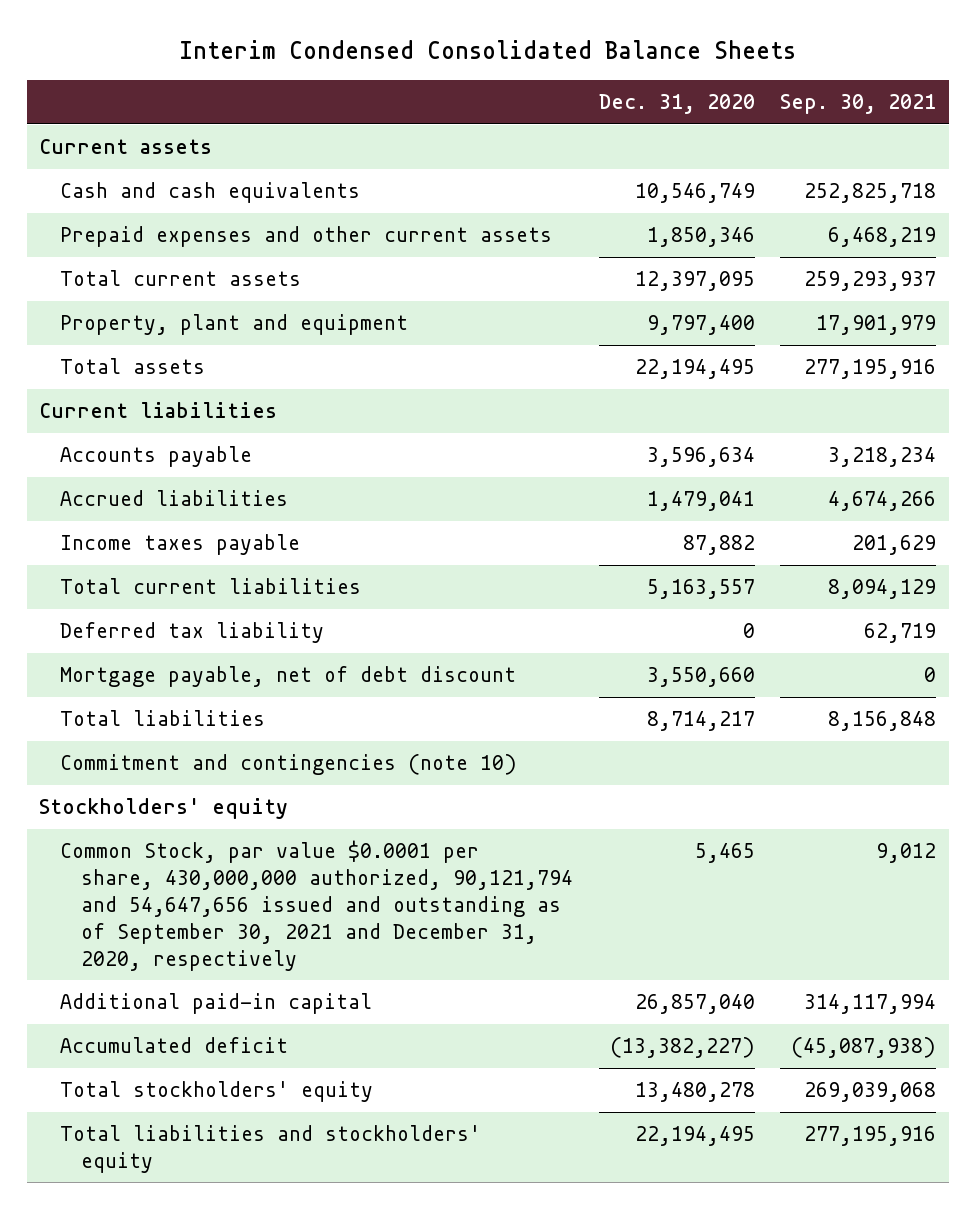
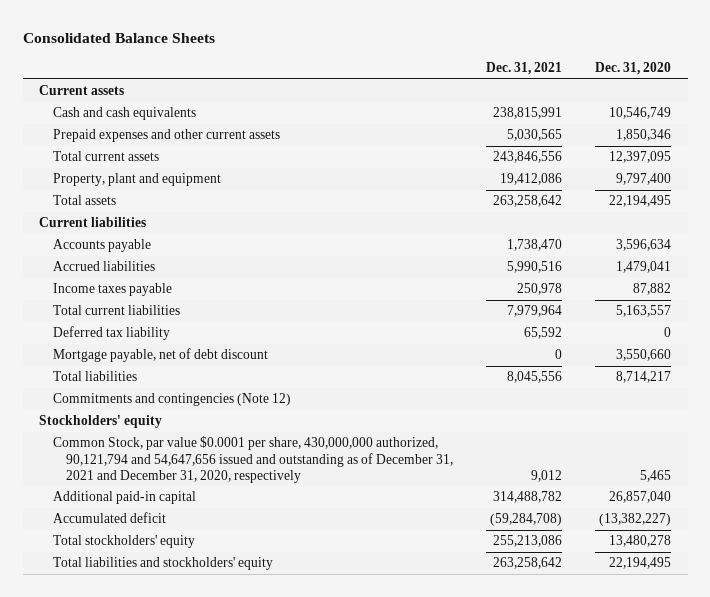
[178,40,796,60] Interim Condensed Consolidated Balance Sheets -> [22,33,215,44] Consolidated Balance Sheets
[780,94,937,115] Sep. 30, 2021 -> none
none -> [486,62,563,76] Dec. 31, 2021
[60,754,518,776] Commitment and contingencies (note 10) -> [52,393,291,407] Commitments and contingencies (Note 12)
[60,840,574,971] Common Stock, par value $0.0001 per share, 430,000,000 authorized, 90,121,794 and 54,647,656 issued and outstanding as of September 30, 2021 and December 31, 2020, respectively -> [52,436,454,483] Common Stock, par value $0.0001 per share, 430,000,000 authorized, 90,121,794 and 54,647,656 issued and outstanding as of December 31, 2021 and December 31, 2020, respectively

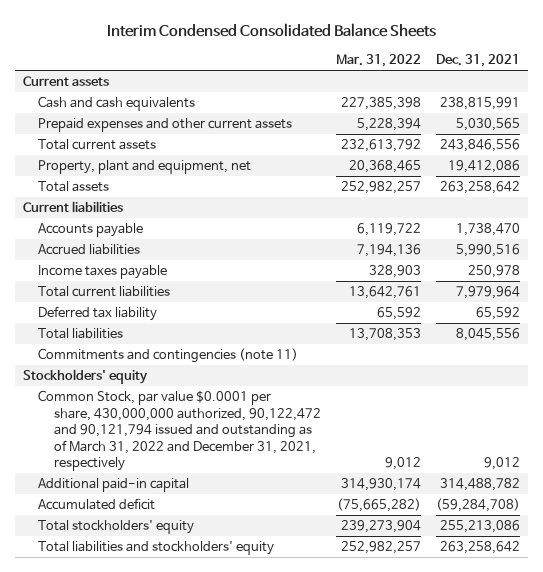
[22,33,215,44] Consolidated Balance Sheets -> [106,22,436,37] Interim Condensed Consolidated Balance Sheets
[595,62,672,76] Dec. 31, 2020 -> none
none -> [335,54,421,68] Mar. 31, 2022
[52,173,221,187] Property, plant and equipment -> [38,160,252,175] Property, plant and equipment, net
[52,348,268,363] Mortgage payable, net of debt discount -> none
[52,393,291,407] Commitments and contingencies (Note 12) -> [38,348,299,364] Commitments and contingencies (note 11)
[52,436,454,483] Common Stock, par value $0.0001 per share, 430,000,000 authorized, 90,121,794 and 54,647,656 issued and outstanding as of December 31, 2021 and December 31, 2020, respectively -> [38,390,321,472] Common Stock, par value $0.0001 per share, 430,000,000 authorized, 90,122,472 and 90,121,794 issued and outstanding as of March 31, 2022 and December 31, 2021, respectively

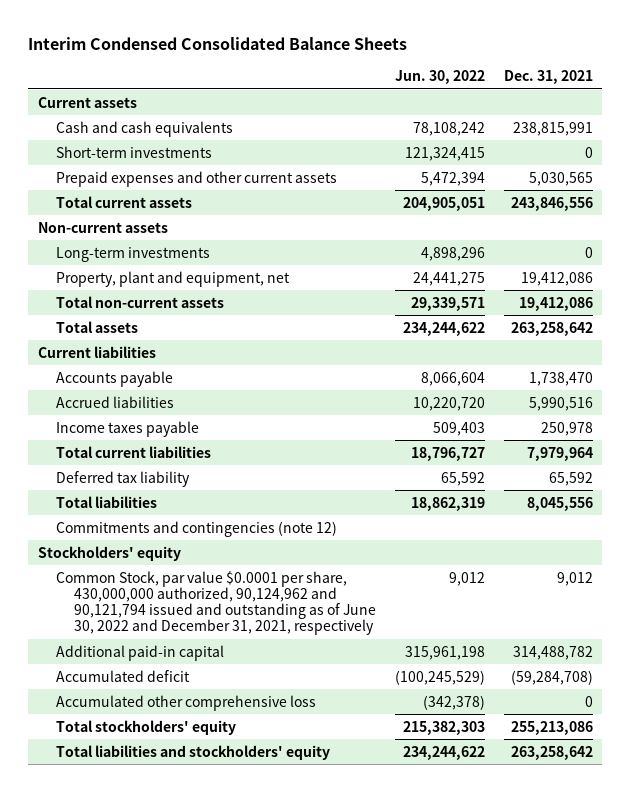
[335,54,421,68] Mar. 31, 2022 -> none
none -> [395,70,486,85] Jun. 30, 2022
none -> [56,145,213,158] Short-term investments
none -> [37,221,168,233] Non-current assets
none -> [56,246,211,262] Long-term investments
none -> [56,295,225,308] Total non-current assets
[38,348,299,364] Commitments and contingencies (note 11) -> [56,520,338,537] Commitments and contingencies (note 12)
[38,390,321,472] Common Stock, par value $0.0001 per share, 430,000,000 authorized, 90,122,472 and 90,121,794 issued and outstanding as of March 31, 2022 and December 31, 2021, respectively -> [56,570,377,636] Common Stock, par value $0.0001 per share, 430,000,000 authorized, 90,124,962 and 90,121,794 issued and outstanding as of June 30, 2022 and December 31, 2021, respectively
none -> [56,694,317,711] Accumulated other comprehensive loss

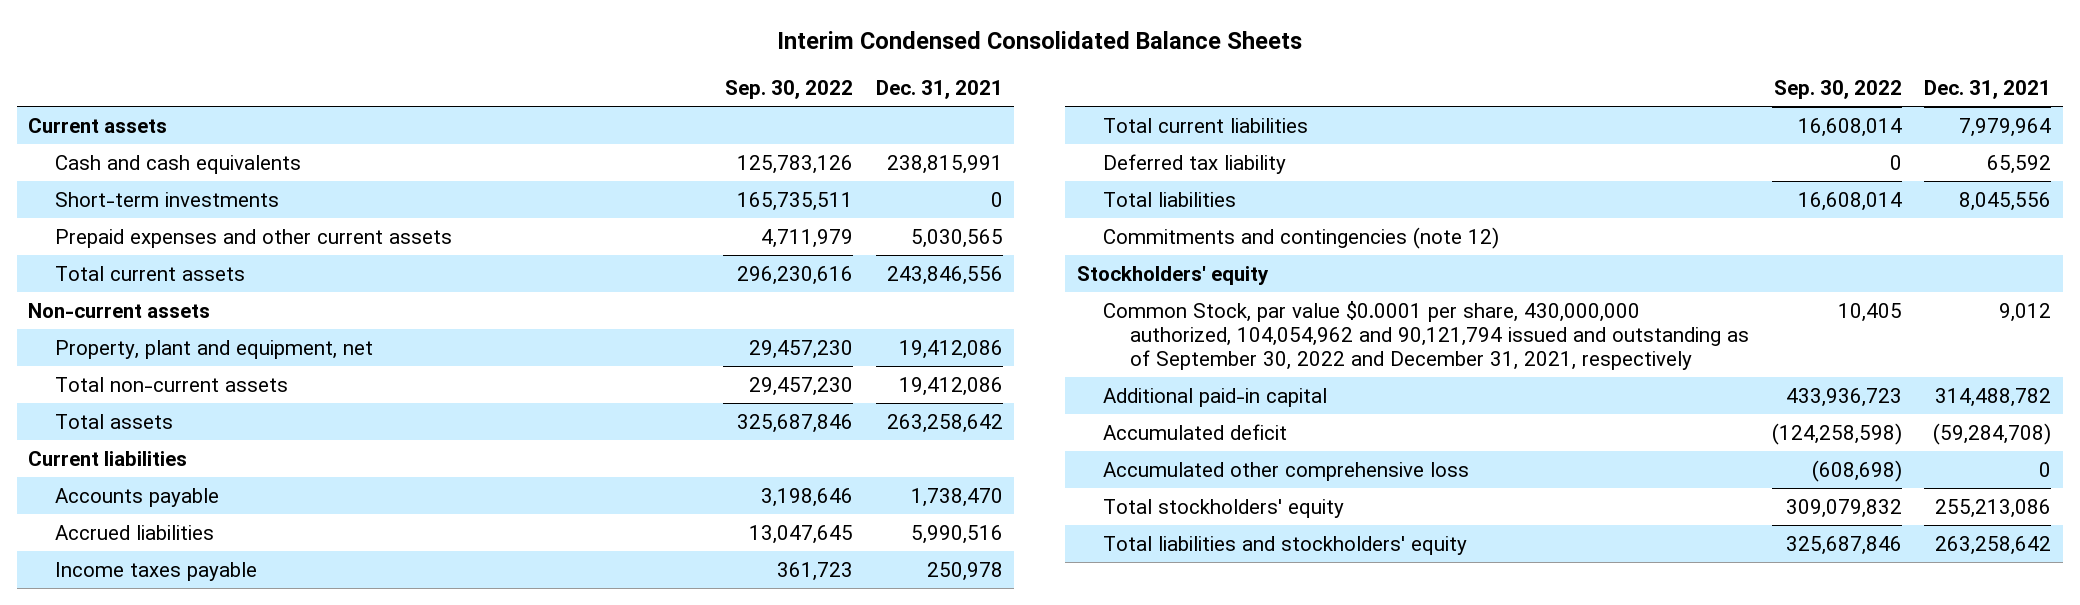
[395,70,486,85] Jun. 30, 2022 -> none
none -> [725,79,854,99] Sep. 30, 2022
[56,246,211,262] Long-term investments -> none
[56,570,377,636] Common Stock, par value $0.0001 per share, 430,000,000 authorized, 90,124,962 and 90,121,794 issued and outstanding as of June 30, 2022 and December 31, 2021, respectively -> [1103,300,1749,370] Common Stock, par value $0.0001 per share, 430,000,000 authorized, 104,054,962 and 90,121,794 issued and outstanding as of September 30, 2022 and December 31, 2021, respectively

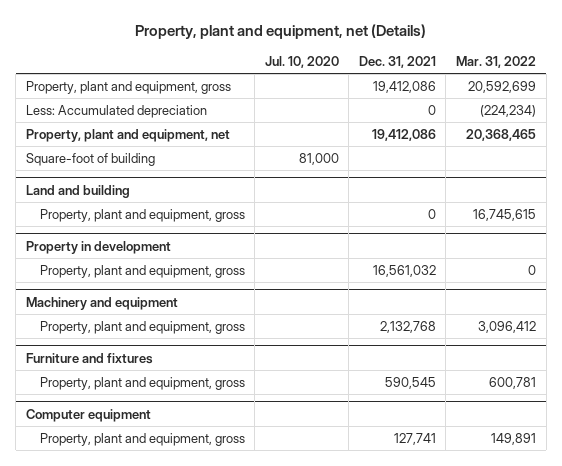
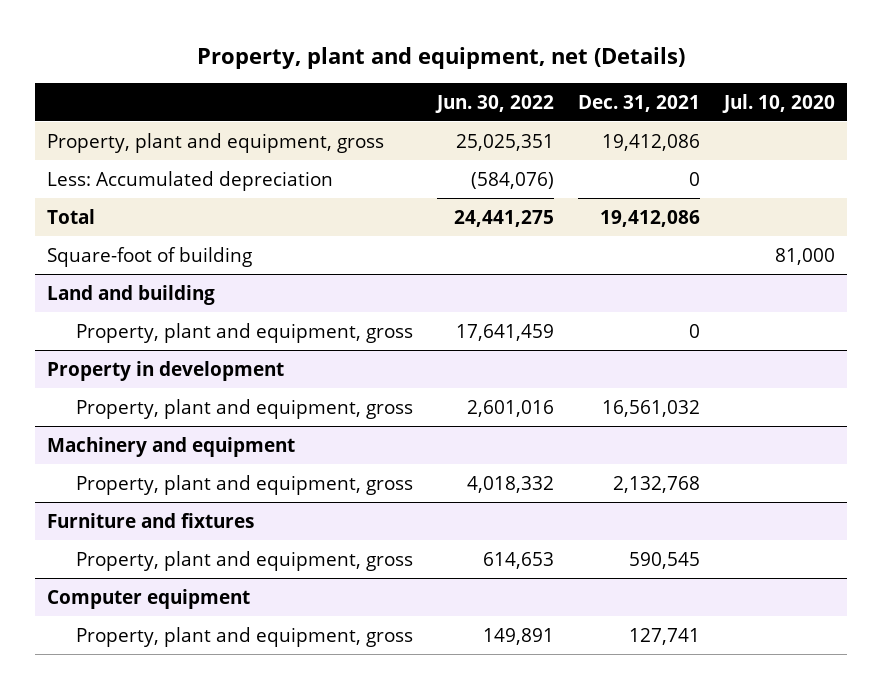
[456,55,537,68] Mar. 31, 2022 -> none
none -> [434,94,554,113] Jun. 30, 2022
[25,129,230,143] Property, plant and equipment, net -> [46,208,95,224] Total

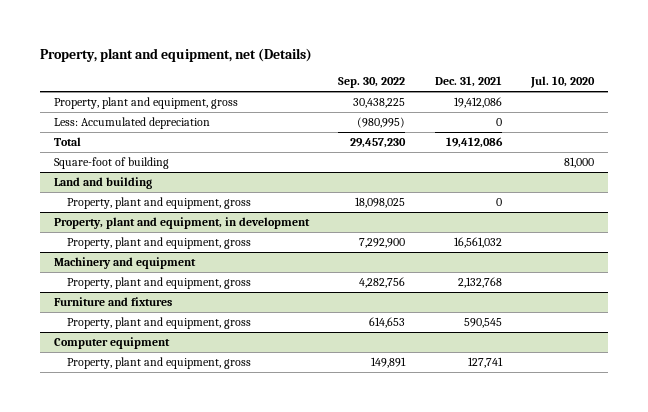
[434,94,554,113] Jun. 30, 2022 -> none
none -> [338,77,406,89] Sep. 30, 2022
[46,360,284,381] Property in development -> [54,217,311,230] Property, plant and equipment, in development

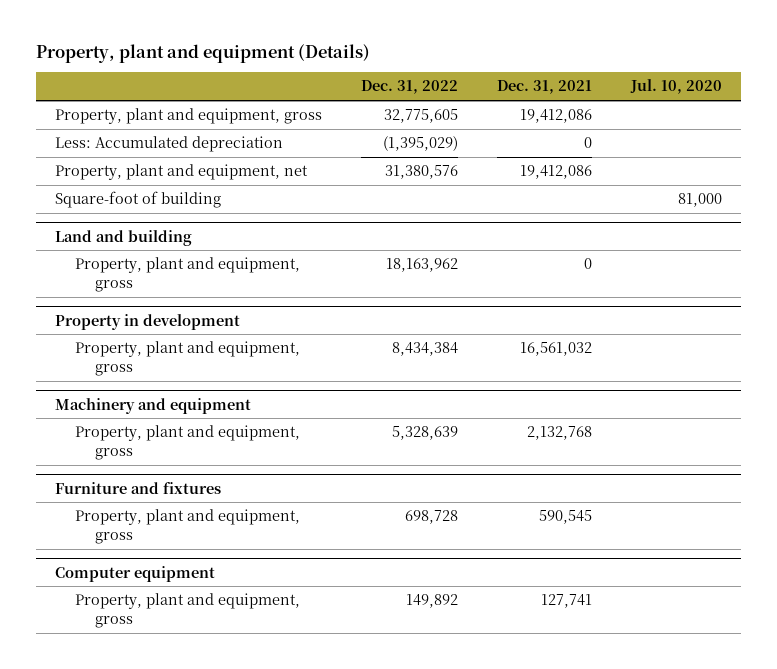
[39,47,312,62] Property, plant and equipment, net (Details) -> [35,43,370,63] Property, plant and equipment (Details)
[338,77,406,89] Sep. 30, 2022 -> none
none -> [360,80,458,95] Dec. 31, 2022
[54,137,82,147] Total -> [54,164,308,181] Property, plant and equipment, net
[54,217,311,230] Property, plant and equipment, in development -> [54,313,240,330] Property in development

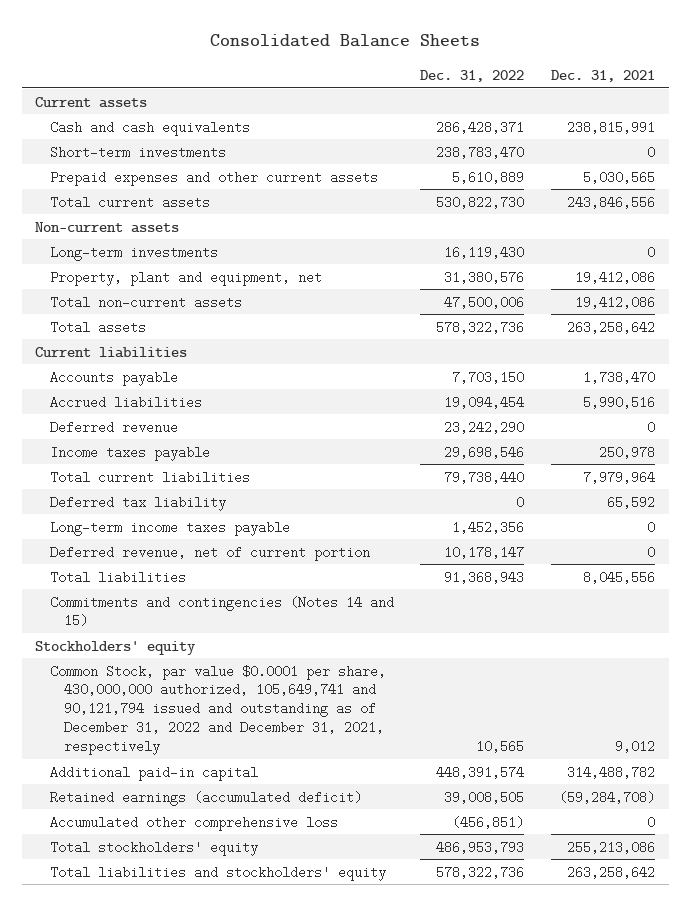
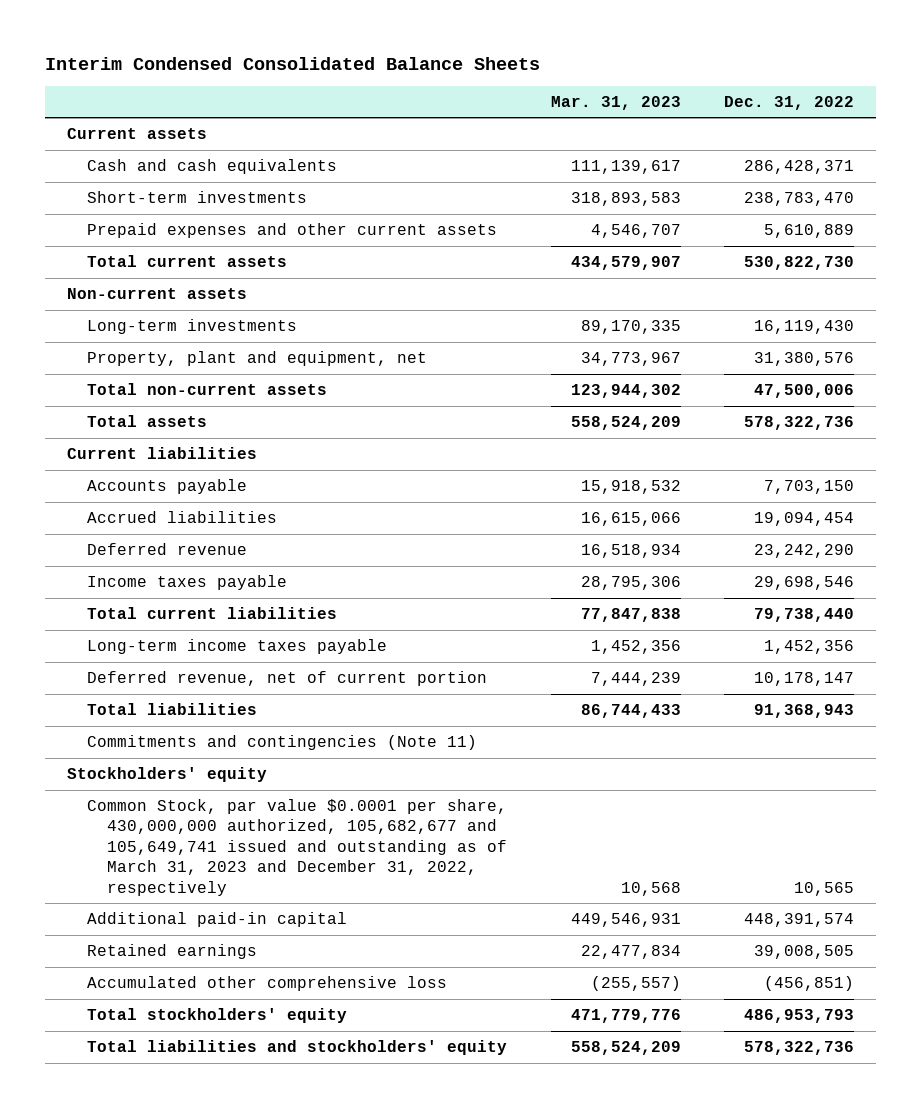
[210,34,481,48] Consolidated Balance Sheets -> [45,57,541,71] Interim Condensed Consolidated Balance Sheets
[551,69,656,82] Dec. 31, 2021 -> none
none -> [550,95,681,110] Mar. 31, 2023
[49,495,226,511] Deferred tax liability -> none
[49,595,394,628] Commitments and contingencies (Notes 14 and 15) -> [87,735,478,751] Commitments and contingencies (Note 11)
[49,664,386,755] Common Stock, par value $0.0001 per share, 430,000,000 authorized, 105,649,741 and 90,121,794 issued and outstanding as of December 31, 2022 and December 31, 2021, respectively -> [87,799,508,896] Common Stock, par value $0.0001 per share, 430,000,000 authorized, 105,682,677 and 105,649,741 issued and outstanding as of March 31, 2023 and December 31, 2022, respectively
[49,790,362,806] Retained earnings (accumulated deficit) -> [87,944,258,960] Retained earnings

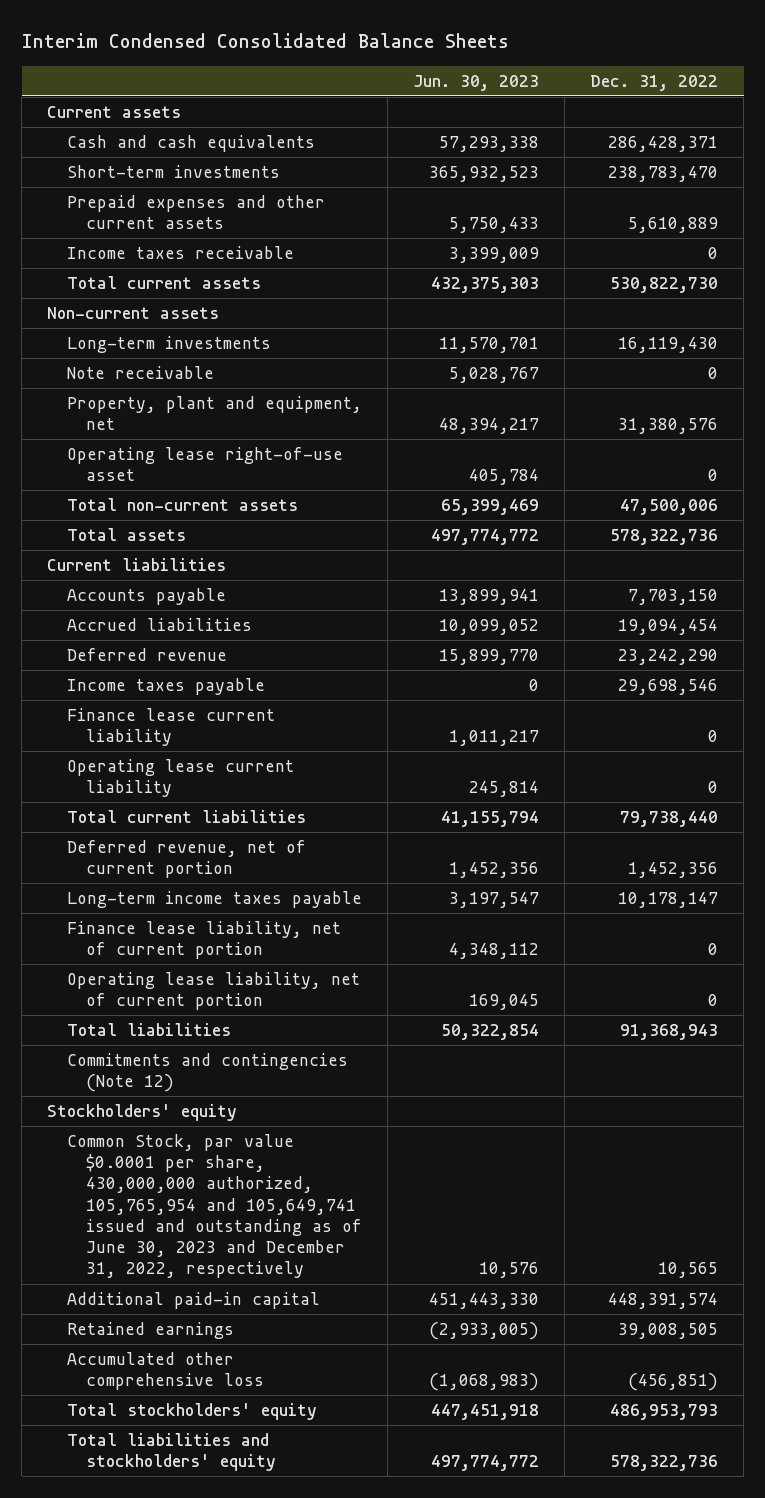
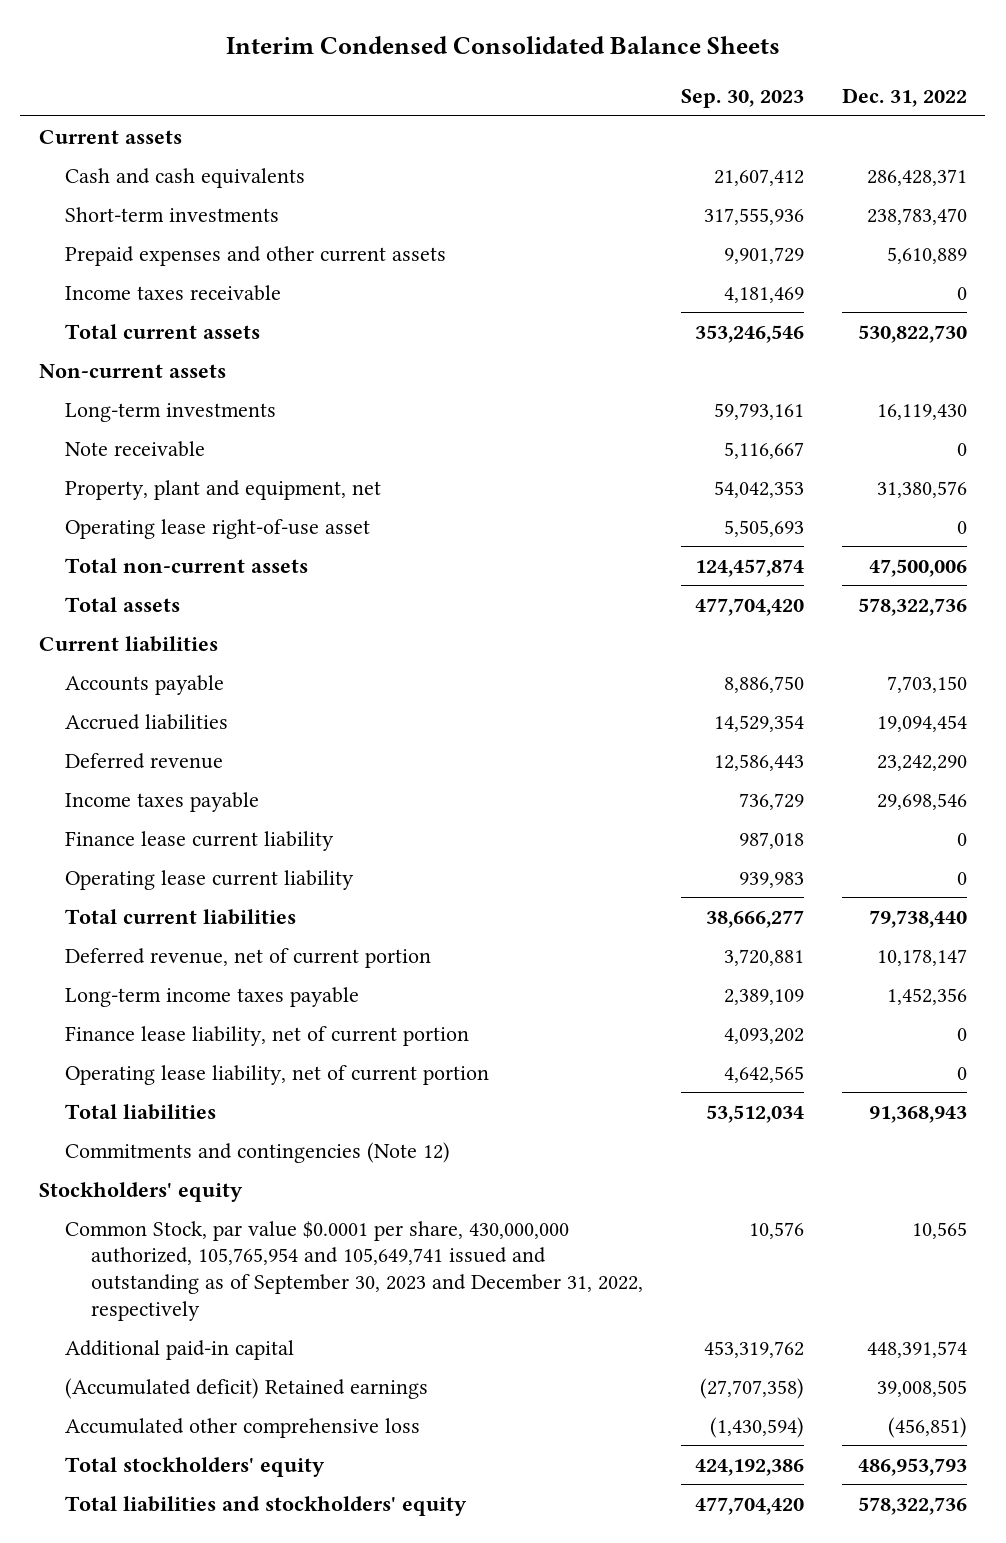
[413,74,540,91] Jun. 30, 2023 -> none
none -> [680,89,804,109] Sep. 30, 2023
[628,862,719,879] 1,452,356 -> [876,948,967,966] 10,178,147
[618,892,719,909] 10,178,147 -> [886,987,967,1005] 1,452,356
[66,1134,362,1279] Common Stock, par value $0.0001 per share, 430,000,000 authorized, 105,765,954 and 105,649,741 issued and outstanding as of June 30, 2023 and December 31, 2022, respectively -> [65,1220,644,1321] Common Stock, par value $0.0001 per share, 430,000,000 authorized, 105,765,954 and 105,649,741 issued and outstanding as of September 30, 2023 and December 31, 2022, respectively
[66,1322,234,1340] Retained earnings -> [65,1377,429,1399] (Accumulated deficit) Retained earnings

